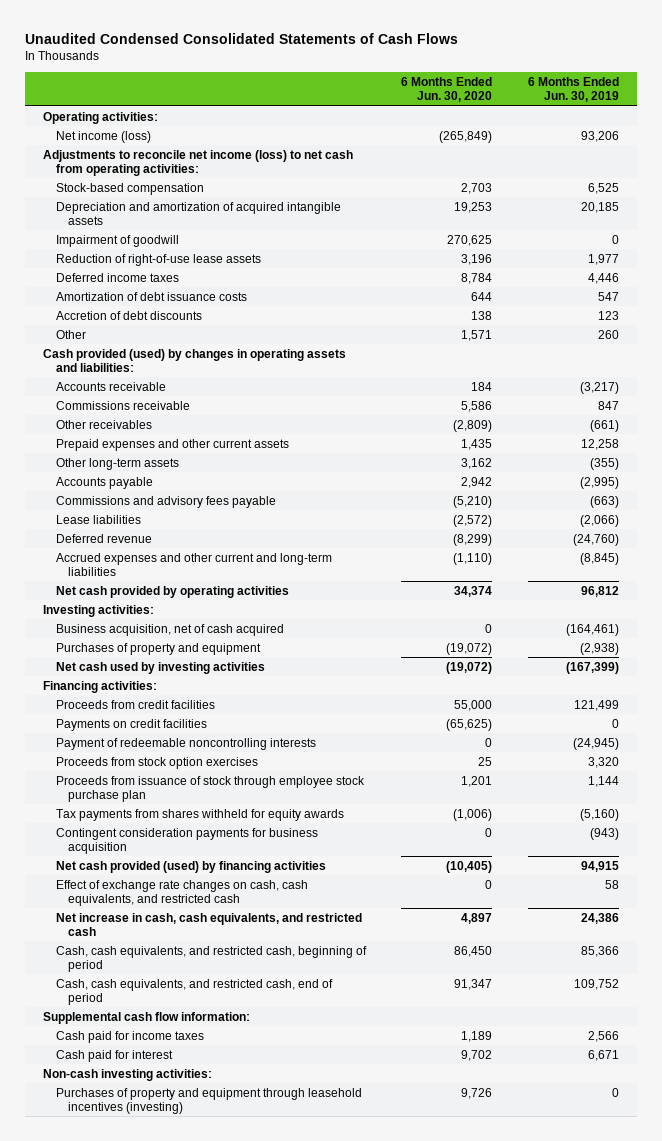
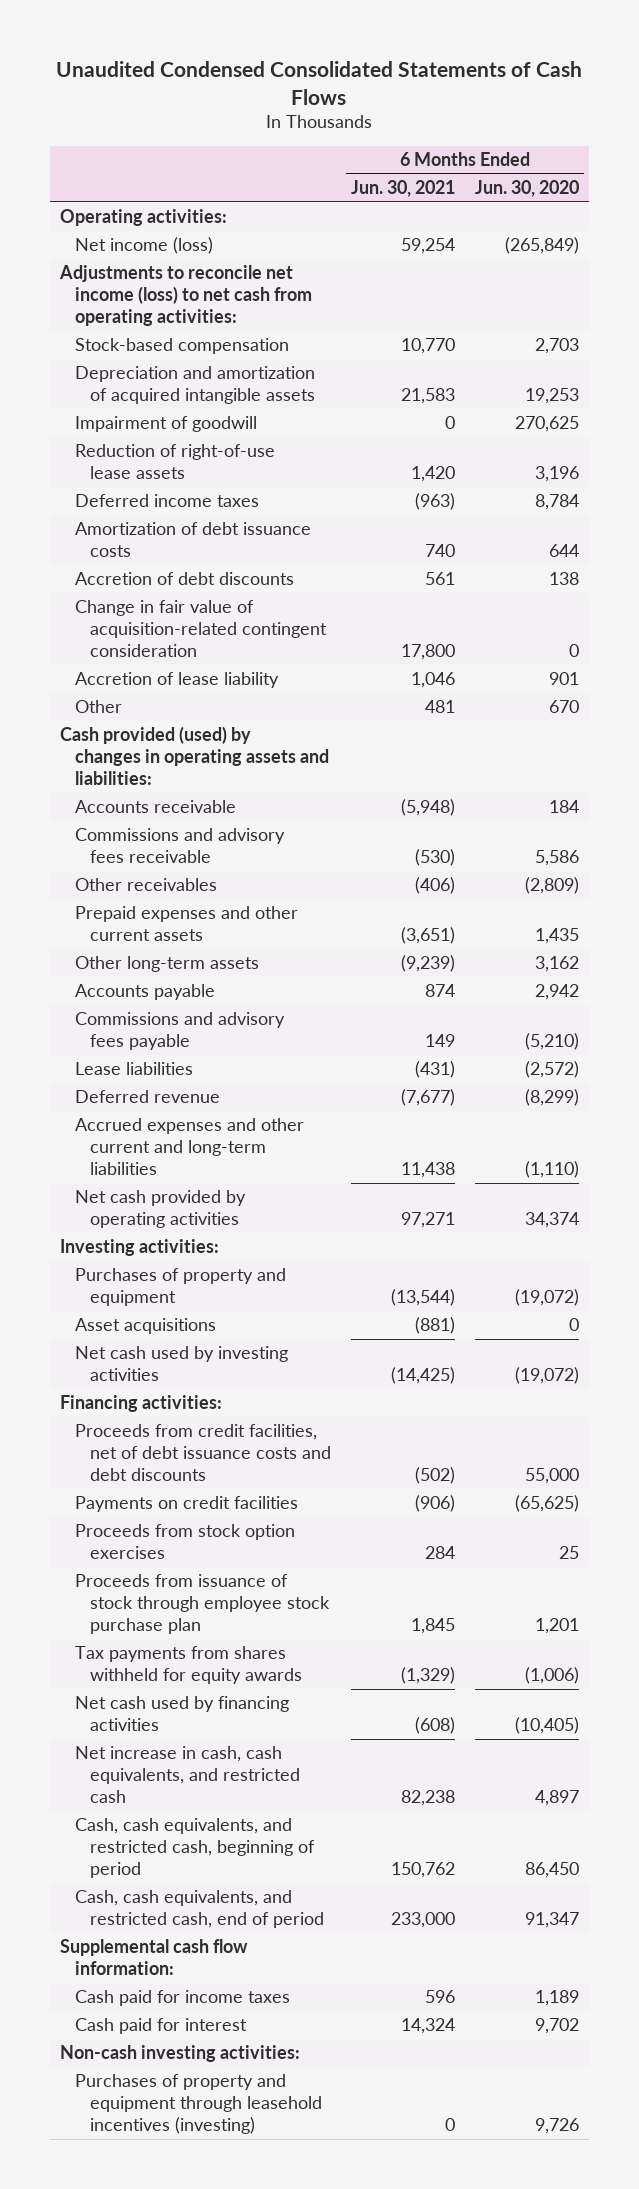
[528,76,620,103] 6 Months Ended Jun. 30, 2019 -> none
none -> [350,180,455,198] Jun. 30, 2021
none -> [74,600,327,658] Change in fair value of acquisition-related contingent consideration
none -> [74,672,279,689] Accretion of lease liability
[461,329,493,341] 1,571 -> [548,700,579,714] 670
[55,400,190,410] Commissions receivable -> [74,828,285,864] Commissions and advisory fees receivable
[55,623,284,636] Business acquisition, net of cash acquired -> none
none -> [74,1318,216,1335] Asset acquisitions
[55,699,215,709] Proceeds from credit facilities -> none
none -> [74,1424,331,1482] Proceeds from credit facilities, net of debt issuance costs and debt discounts
[55,737,316,750] Payment of redeemable noncontrolling interests -> none
[55,827,318,855] Contingent consideration payments for business acquisition -> none
[55,879,308,907] Effect of exchange rate changes on cash, cash equivalents, and restricted cash -> none
[55,860,326,873] Net cash provided (used) by financing activities -> [74,1696,289,1732] Net cash used by financing activities

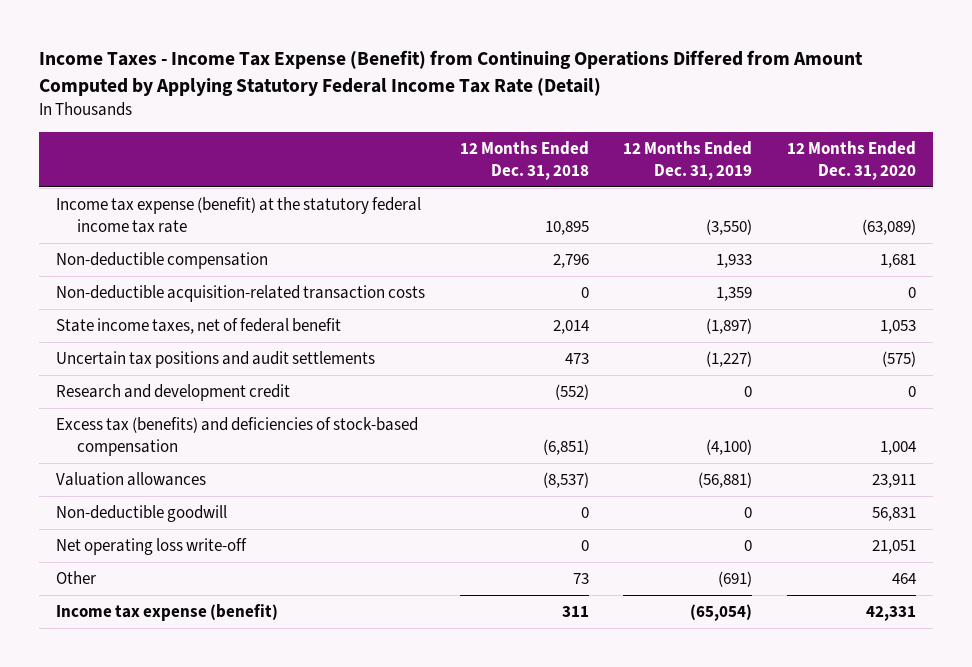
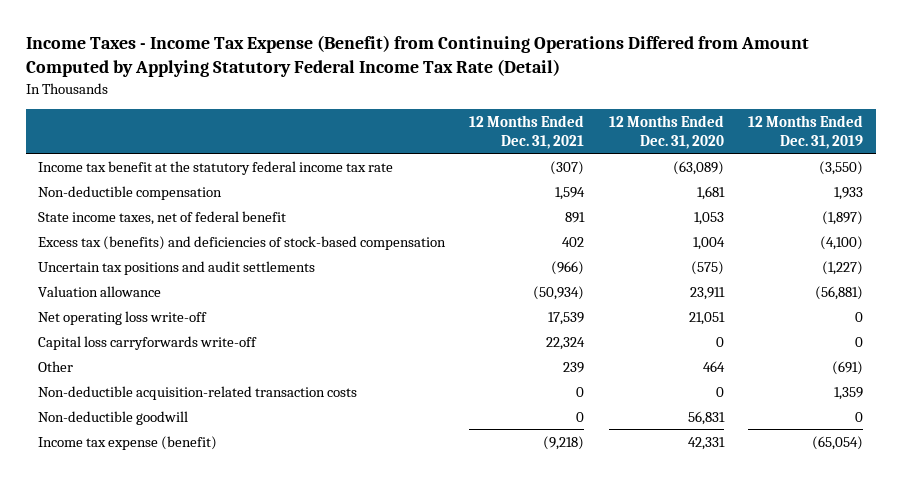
[459,141,589,181] 12 Months Ended Dec. 31, 2018 -> none
none -> [469,114,585,150] 12 Months Ended Dec. 31, 2021
[56,197,422,234] Income tax expense (benefit) at the statutory federal income tax rate -> [38,160,394,175] Income tax benefit at the statutory federal income tax rate
[56,384,291,402] Research and development credit -> none
[56,351,376,369] Uncertain tax positions and audit settlements -> [38,260,316,275] Uncertain tax positions and audit settlements
[56,472,207,487] Valuation allowances -> [38,285,162,297] Valuation allowance
none -> [38,335,258,350] Capital loss carryforwards write-off
[56,285,426,303] Non-deductible acquisition-related transaction costs -> [38,385,358,400] Non-deductible acquisition-related transaction costs
[56,505,228,523] Non-deductible goodwill -> [38,410,189,425] Non-deductible goodwill

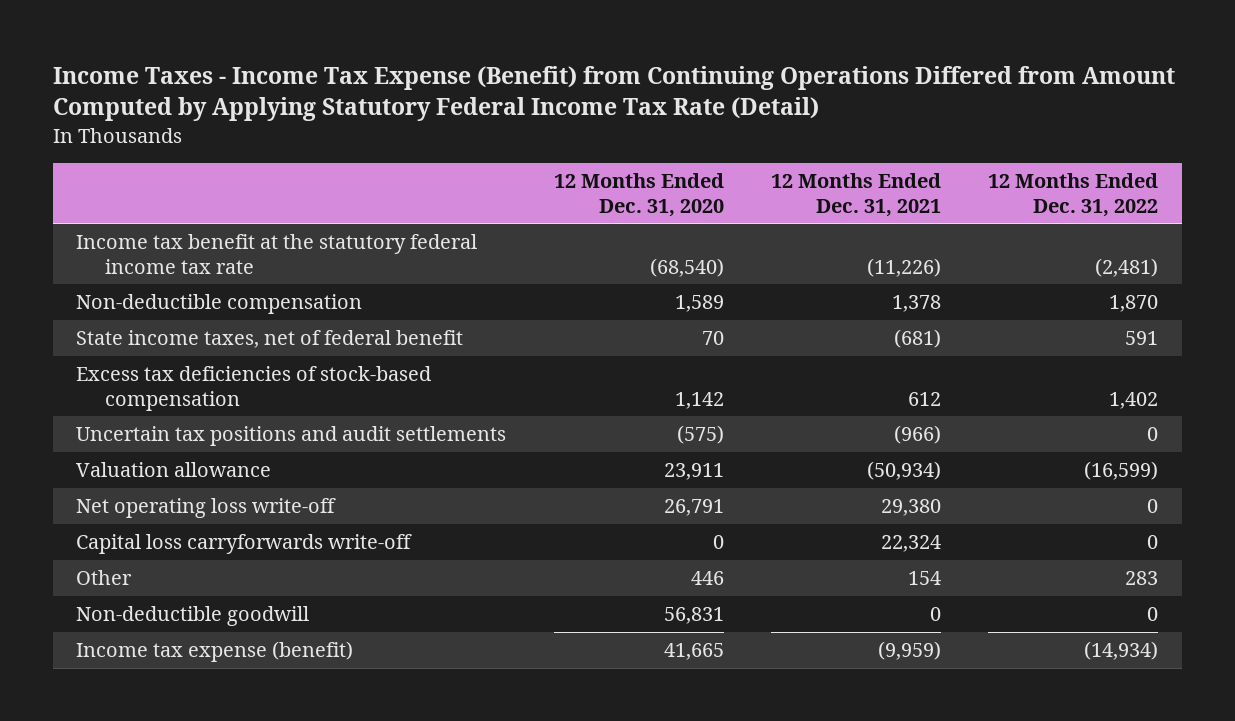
[748,114,864,150] 12 Months Ended Dec. 31, 2019 -> none
none -> [988,173,1159,217] 12 Months Ended Dec. 31, 2022
[550,160,585,175] (307) -> [866,257,941,277] (11,226)
[672,160,724,175] (63,089) -> [649,257,724,277] (68,540)
[555,186,586,200] 1,594 -> [891,295,941,313] 1,378
[696,185,725,200] 1,681 -> [674,295,724,313] 1,589
[565,211,586,223] 891 -> [893,329,941,349] (681)
[693,211,724,225] 1,053 -> [701,331,724,346] 70
[38,235,447,250] Excess tax (benefits) and deficiencies of stock-based compensation -> [76,366,432,411] Excess tax deficiencies of stock-based compensation
[562,236,585,247] 402 -> [907,391,941,406] 612
[692,236,725,250] 1,004 -> [674,391,724,409] 1,142
[548,311,585,325] 17,539 -> [880,499,941,517] 29,380
[688,311,725,325] 21,051 -> [663,499,724,517] 26,791
[38,385,358,400] Non-deductible acquisition-related transaction costs -> none
[563,361,585,373] 239 -> [907,571,941,586] 154
[702,360,725,372] 464 -> [690,571,724,586] 446
[543,435,585,450] (9,218) -> [877,641,941,661] (9,959)
[687,436,725,450] 42,331 -> [663,643,724,661] 41,665

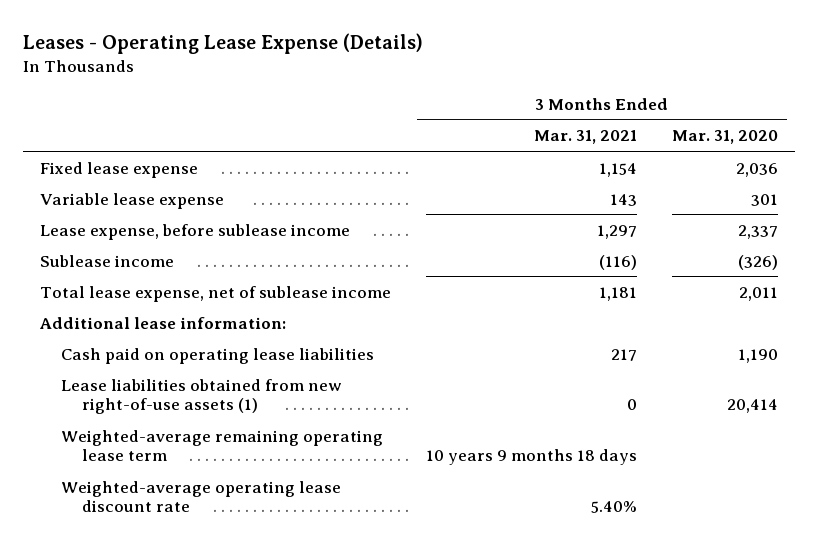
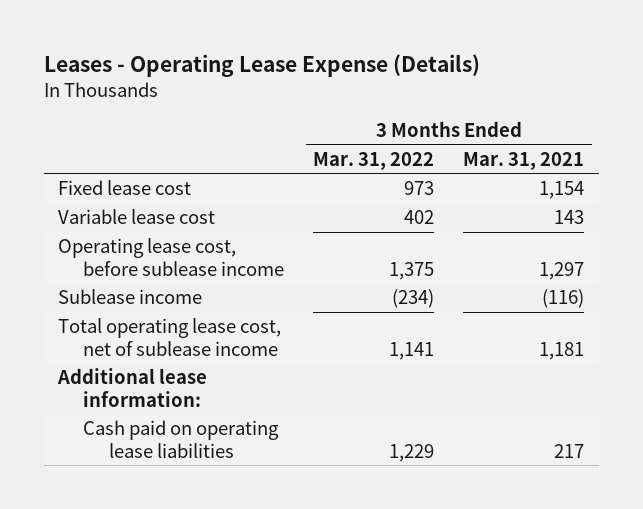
[671,130,778,145] Mar. 31, 2020 -> none
none -> [313,151,435,170] Mar. 31, 2022
[40,161,199,178] Fixed lease expense -> [58,180,192,196] Fixed lease cost
[40,192,225,209] Variable lease expense -> [58,209,216,225] Variable lease cost
[40,223,351,240] Lease expense, before sublease income -> [58,238,285,276] Operating lease cost, before sublease income
[40,285,392,302] Total lease expense, net of sublease income -> [58,318,282,356] Total operating lease cost, net of sublease income
[61,378,343,415] Lease liabilities obtained from new right-of-use assets (1) -> none
[61,429,384,462] Weighted-average remaining operating lease term -> none
[61,480,342,513] Weighted-average operating lease discount rate -> none

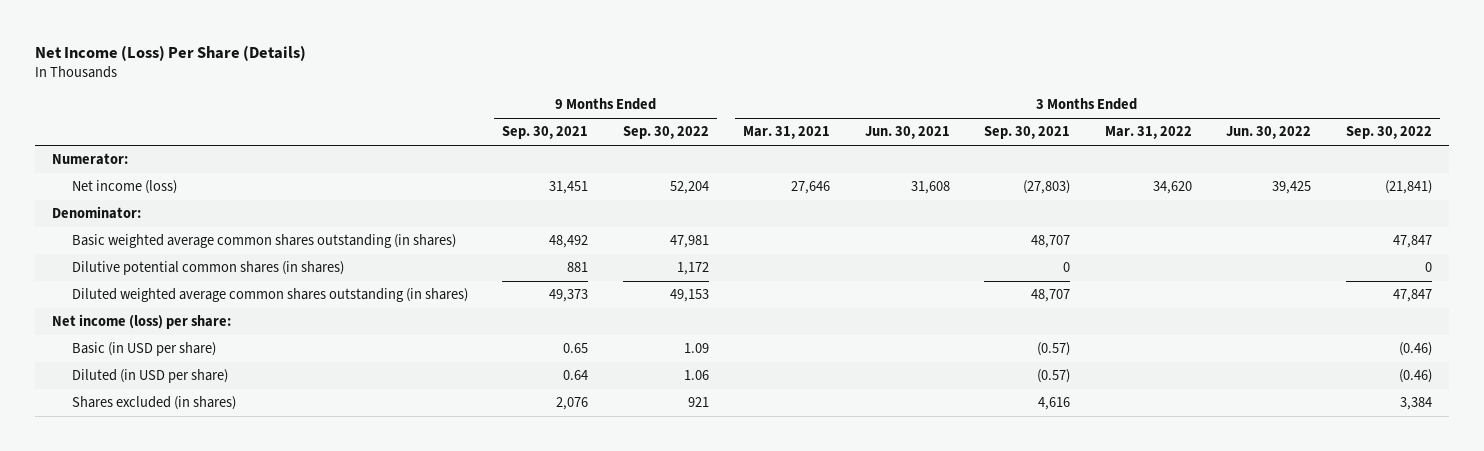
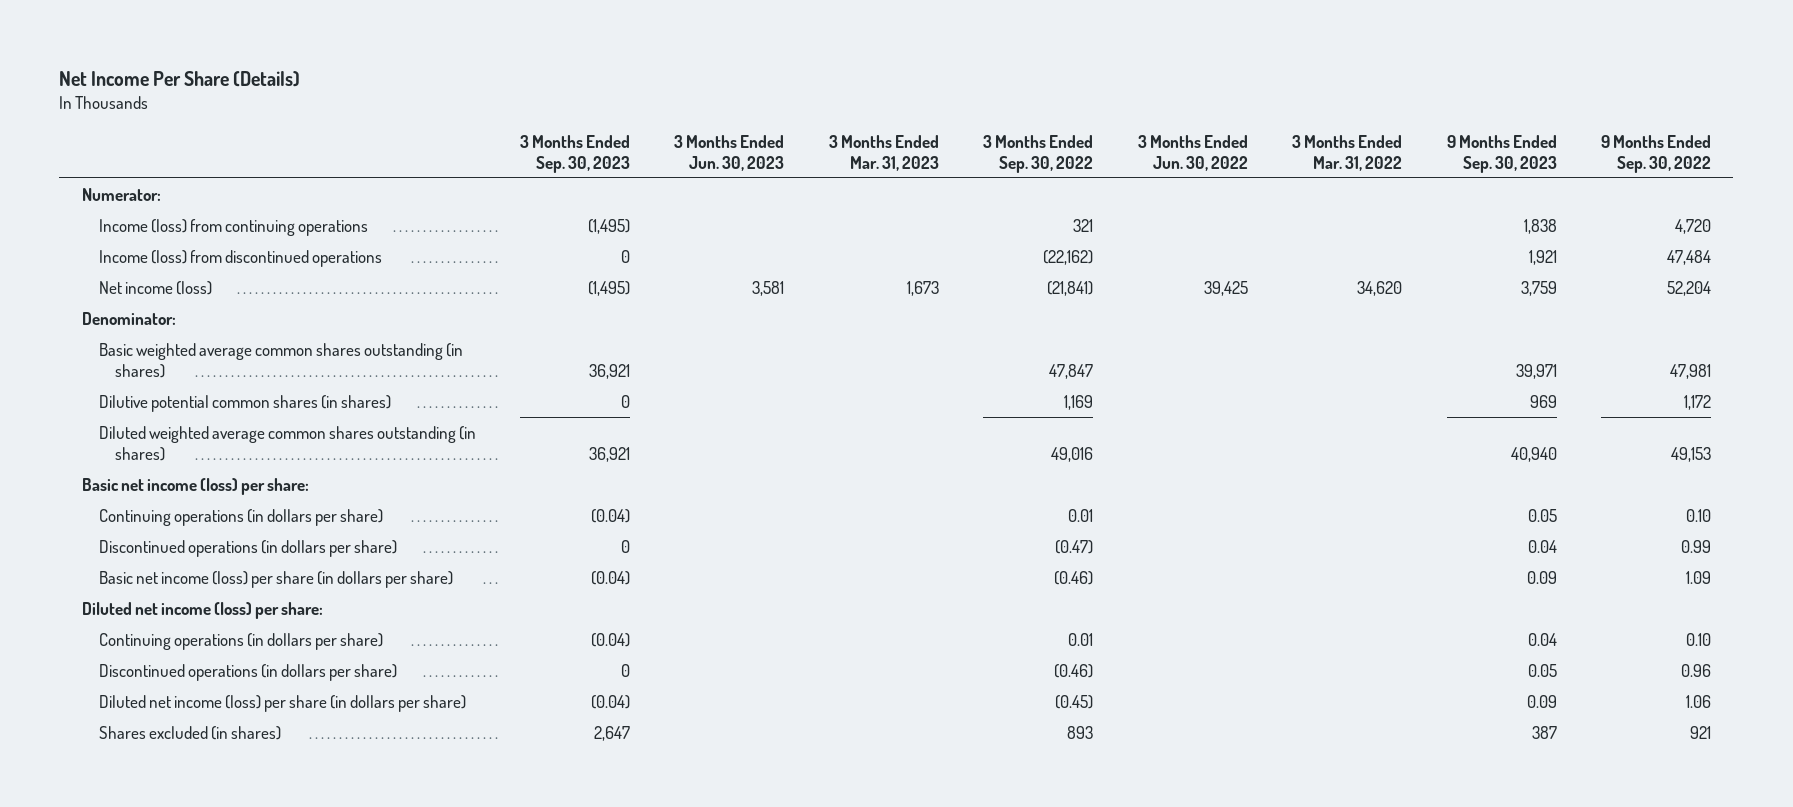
[35,44,307,61] Net Income (Loss) Per Share (Details) -> [59,71,301,88] Net Income Per Share (Details)
[502,126,589,140] Sep. 30, 2021 -> none
[743,126,831,140] Mar. 31, 2021 -> none
[864,126,950,140] Jun. 30, 2021 -> none
[984,126,1071,140] Sep. 30, 2021 -> none
none -> [520,134,631,173] 3 Months Ended Sep. 30, 2023
none -> [674,134,785,171] 3 Months Ended Jun. 30, 2023
none -> [828,134,939,171] 3 Months Ended Mar. 31, 2023
none -> [1446,134,1557,173] 9 Months Ended Sep. 30, 2023
none -> [98,218,368,236] Income (loss) from continuing operations
none -> [98,249,382,267] Income (loss) from discontinued operations
[1424,262,1432,273] 0 -> [1064,394,1094,410] 1,169
[1392,289,1432,303] 47,847 -> [1051,446,1094,462] 49,016
[52,314,232,330] Net income (loss) per share: -> [81,477,309,495] Basic net income (loss) per share:
none -> [98,508,383,526] Continuing operations (in dollars per share)
none -> [98,539,397,557] Discontinued operations (in dollars per share)
[71,342,216,357] Basic (in USD per share) -> [98,570,453,588] Basic net income (loss) per share (in dollars per share)
none -> [81,601,323,619] Diluted net income (loss) per share:
none -> [98,632,383,650] Continuing operations (in dollars per share)
none -> [98,663,397,681] Discontinued operations (in dollars per share)
[71,369,228,384] Diluted (in USD per share) -> [98,694,466,712] Diluted net income (loss) per share (in dollars per share)
[1398,369,1432,384] (0.46) -> [1055,694,1094,709] (0.45)
[1399,397,1432,411] 3,384 -> [1067,725,1094,739] 893

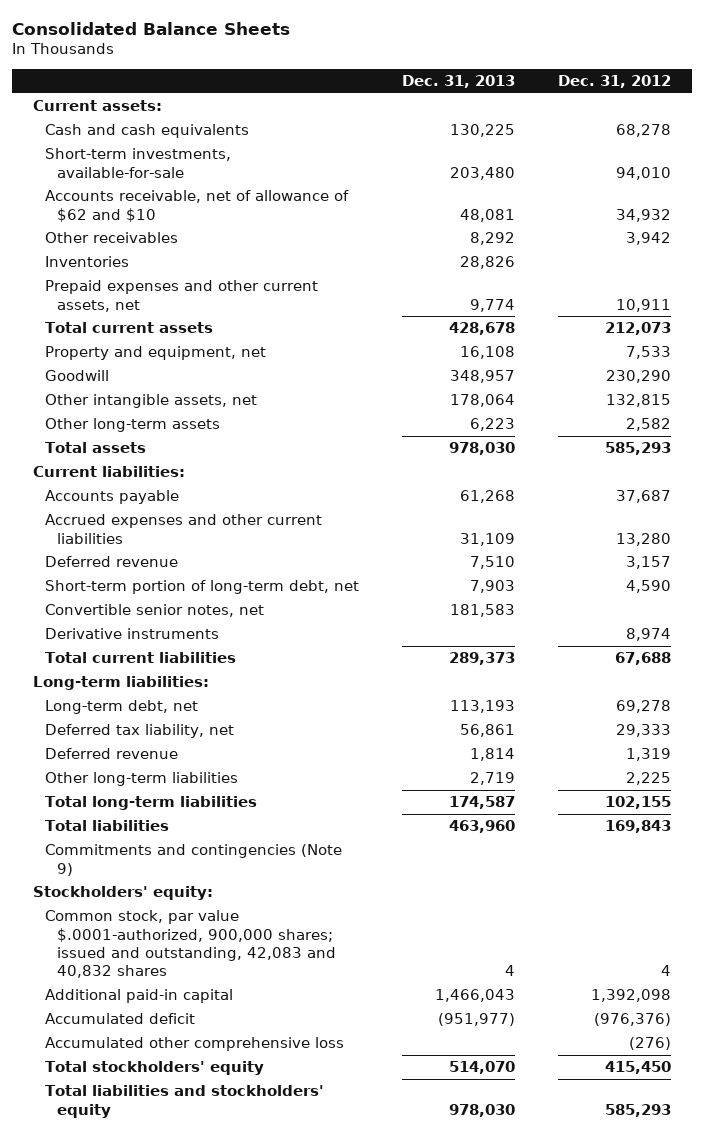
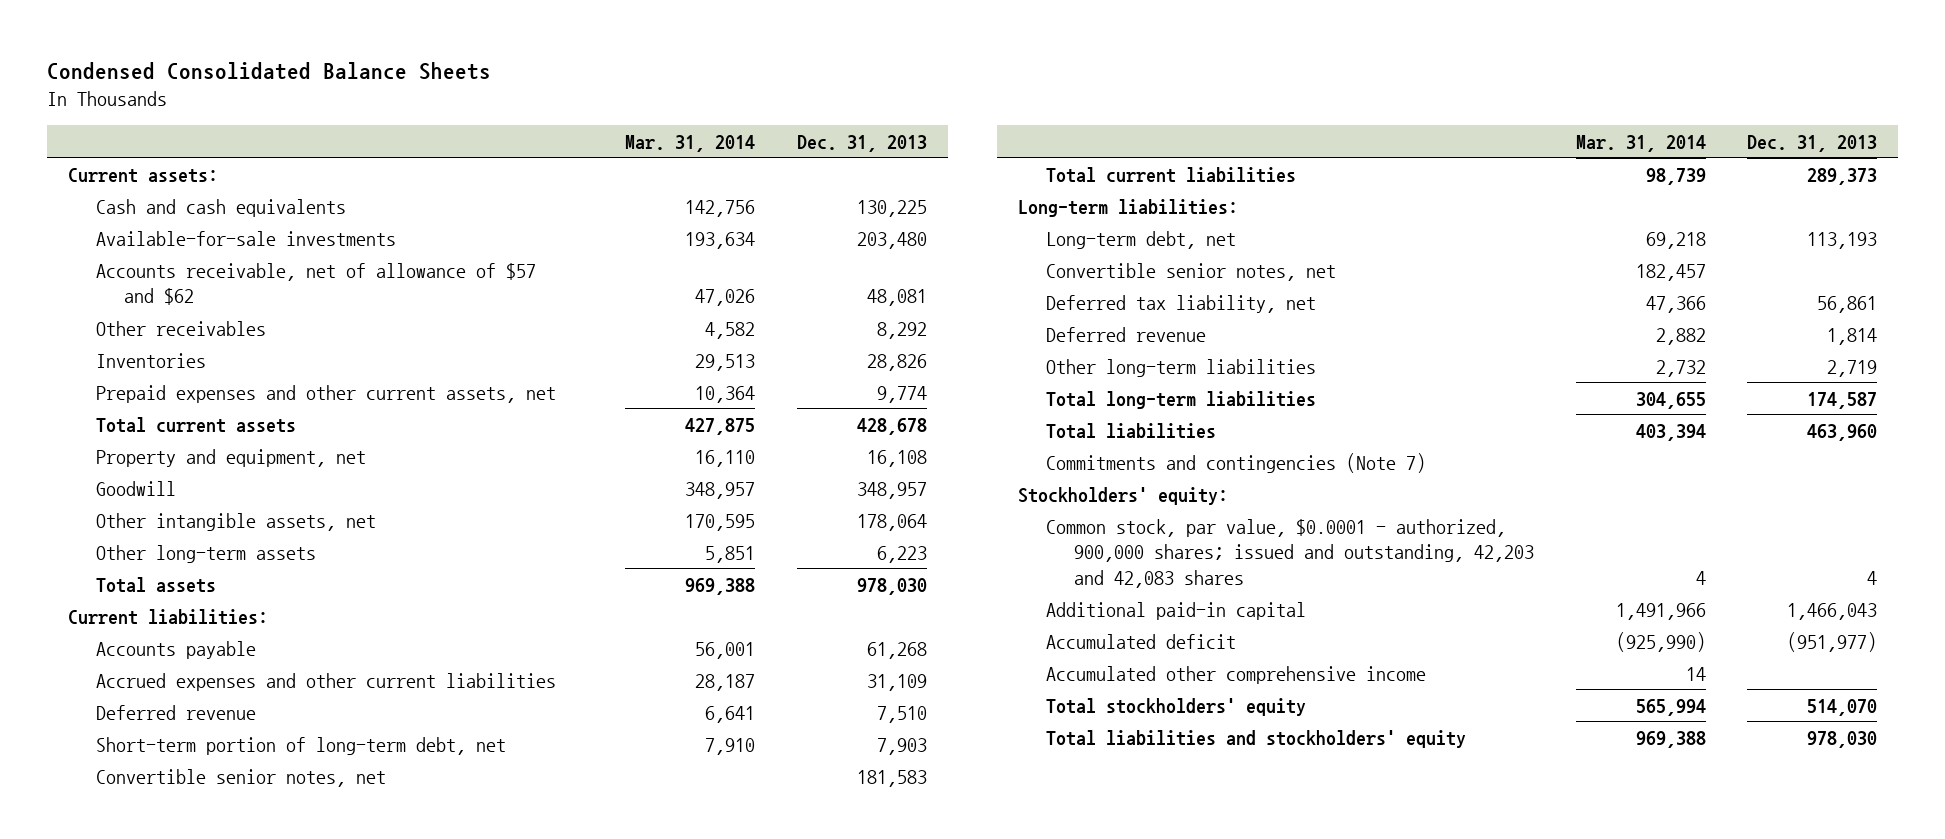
[12,21,291,35] Consolidated Balance Sheets -> [47,62,492,81] Condensed Consolidated Balance Sheets
[557,75,671,89] Dec. 31, 2012 -> none
none -> [625,134,756,152] Mar. 31, 2014
[45,148,232,178] Short-term investments, available-for-sale -> [95,230,396,246] Available-for-sale investments
[45,190,350,222] Accounts receivable, net of allowance of $62 and $10 -> [95,262,536,306] Accounts receivable, net of allowance of $57 and $62
[45,628,220,640] Derivative instruments -> none
none -> [1046,262,1337,281] Convertible senior notes, net
[45,844,343,876] Commitments and contingencies (Note 9) -> [1046,452,1427,473] Commitments and contingencies (Note 7)
[45,910,336,979] Common stock, par value $.0001-authorized, 900,000 shares; issued and outstanding, 42,083 and 40,832 shares -> [1046,518,1535,588] Common stock, par value, $0.0001 - authorized, 900,000 shares; issued and outstanding, 42,203 and 42,083 shares
[45,1037,345,1052] Accumulated other comprehensive loss -> [1046,665,1427,684] Accumulated other comprehensive income

